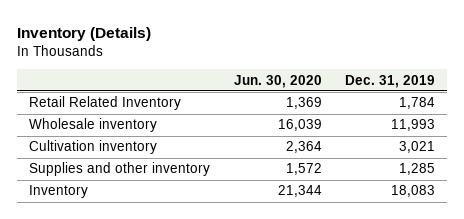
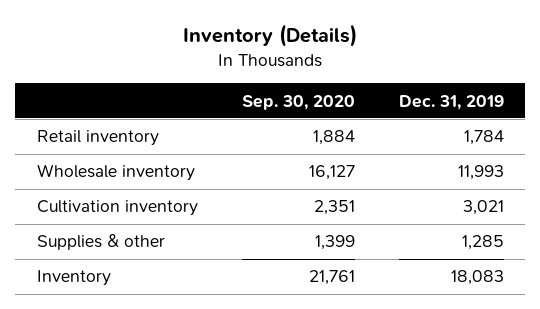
[233,74,322,88] Jun. 30, 2020 -> none
none -> [241,94,355,110] Sep. 30, 2020
[29,96,182,111] Retail Related Inventory -> [36,130,159,147] Retail inventory
[29,162,211,177] Supplies and other inventory -> [36,234,165,251] Supplies & other

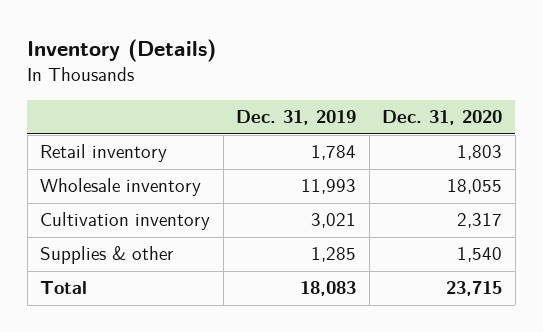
[241,94,355,110] Sep. 30, 2020 -> none
none -> [382,110,503,126] Dec. 31, 2020
[36,270,111,287] Inventory -> [40,281,88,295] Total

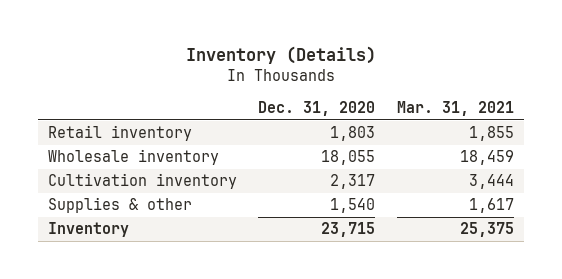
[236,110,357,126] Dec. 31, 2019 -> none
none -> [396,101,514,117] Mar. 31, 2021
[40,281,88,295] Total -> [48,222,130,238] Inventory

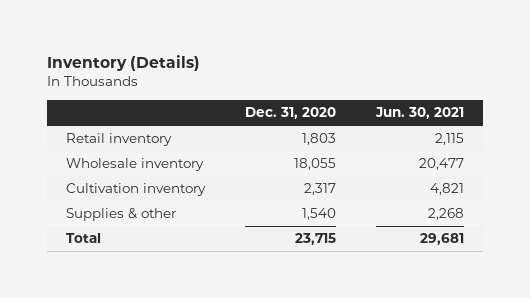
[396,101,514,117] Mar. 31, 2021 -> none
none -> [374,107,464,120] Jun. 30, 2021
[48,222,130,238] Inventory -> [66,233,102,244] Total

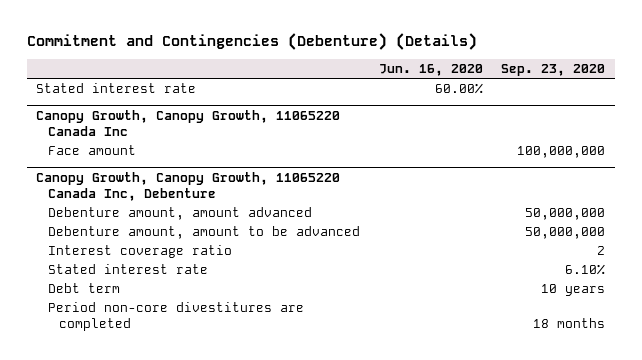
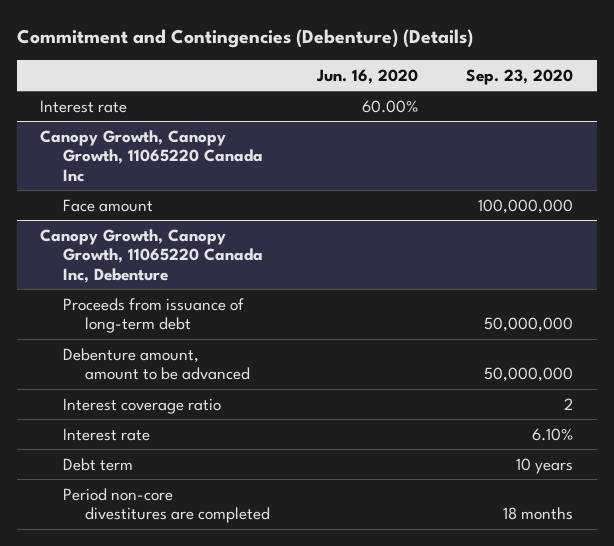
[36,82,197,93] Stated interest rate -> [40,99,128,113] Interest rate
[47,206,312,220] Debenture amount, amount advanced -> [62,297,244,334] Proceeds from issuance of long-term debt
[47,263,208,274] Stated interest rate -> [62,427,150,441] Interest rate

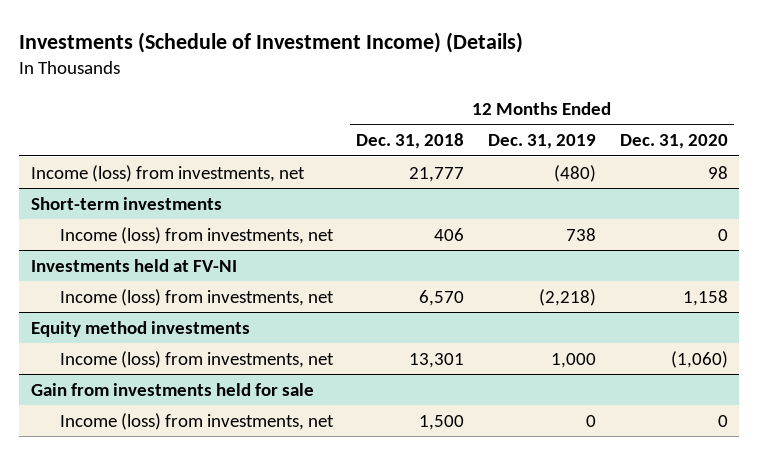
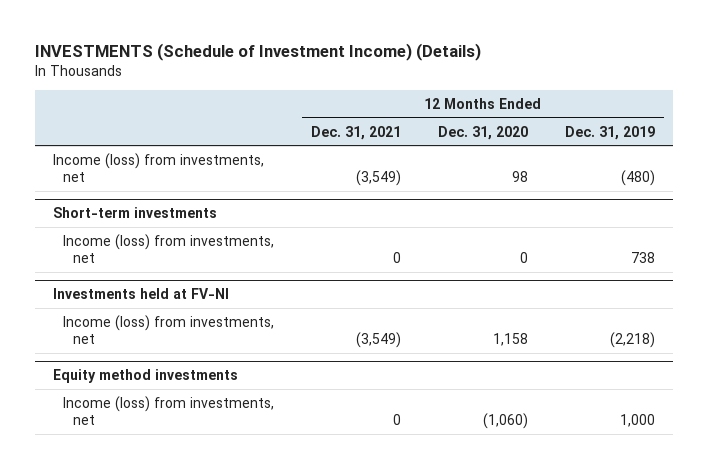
[18,31,523,53] Investments (Schedule of Investment Income) (Details) -> [34,42,481,61] INVESTMENTS (Schedule of Investment Income) (Details)
[356,133,465,150] Dec. 31, 2018 -> none
none -> [311,125,402,140] Dec. 31, 2021
[30,382,314,396] Gain from investments held for sale -> none
[59,412,334,430] Income (loss) from investments, net -> none

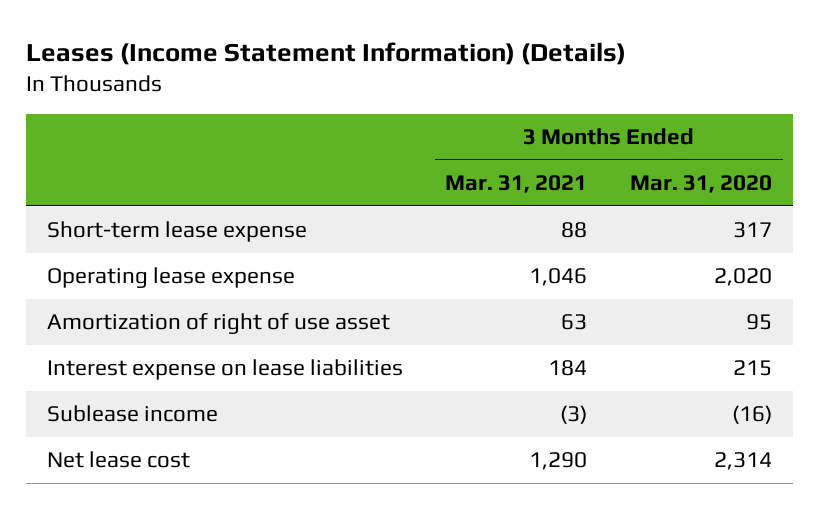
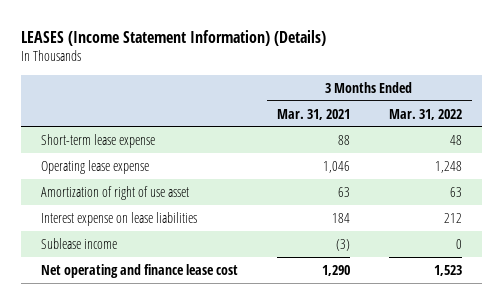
[25,41,626,65] Leases (Income Statement Information) (Details) -> [21,29,327,46] LEASES (Income Statement Information) (Details)
[629,174,772,193] Mar. 31, 2020 -> none
none -> [388,108,462,120] Mar. 31, 2022
[46,451,190,469] Net lease cost -> [40,263,238,278] Net operating and finance lease cost

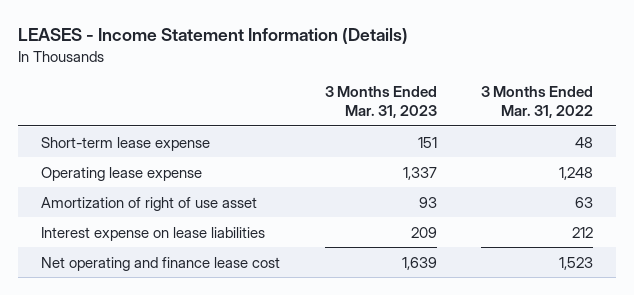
[21,29,327,46] LEASES (Income Statement Information) (Details) -> [18,28,409,45] LEASES - Income Statement Information (Details)
[276,108,350,120] Mar. 31, 2021 -> none
none -> [324,86,437,119] 3 Months Ended Mar. 31, 2023
[40,237,117,249] Sublease income -> none

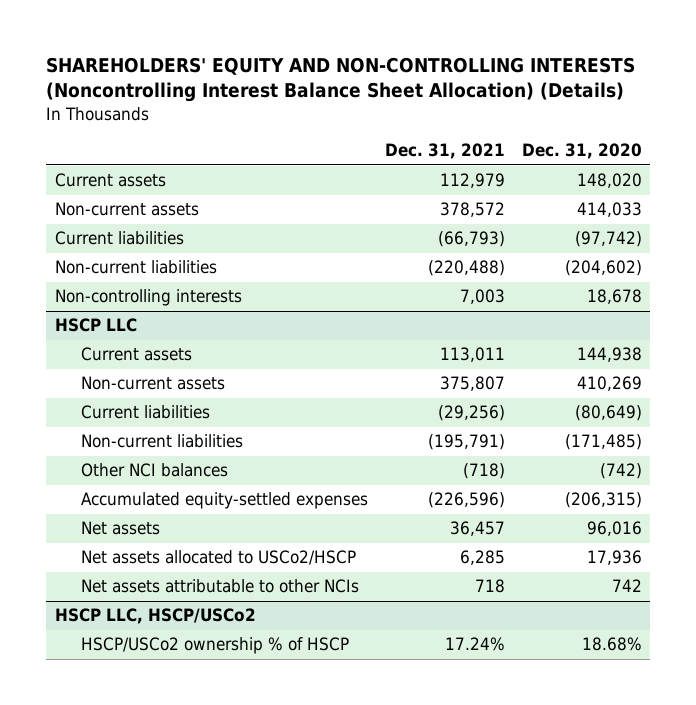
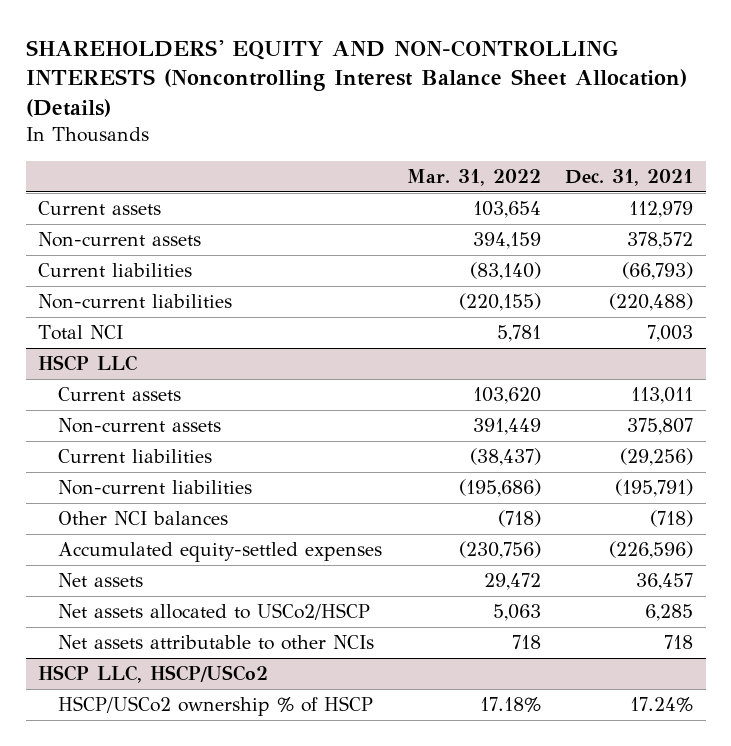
[521,143,642,160] Dec. 31, 2020 -> none
none -> [406,168,541,186] Mar. 31, 2022
[54,289,242,307] Non-controlling interests -> [37,325,123,341] Total NCI

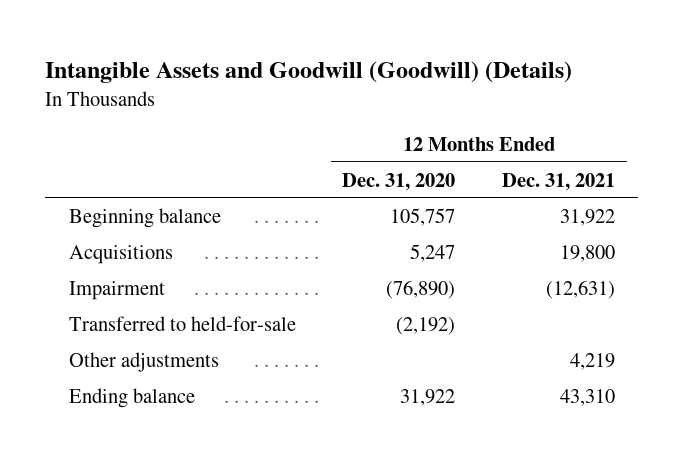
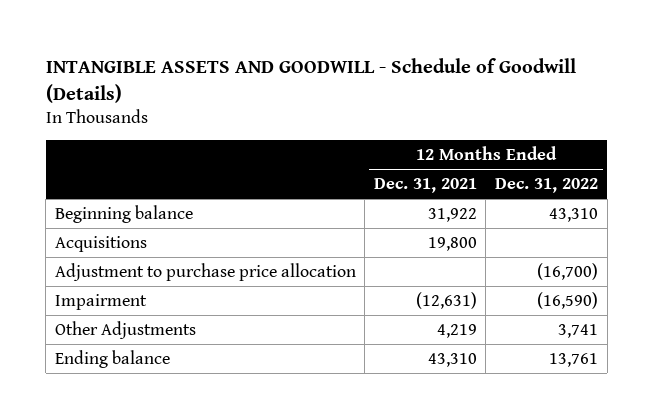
[45,60,573,83] Intangible Assets and Goodwill (Goodwill) (Details) -> [45,57,576,103] INTANGIBLE ASSETS AND GOODWILL - Schedule of Goodwill (Details)
[342,172,456,191] Dec. 31, 2020 -> none
none -> [495,178,599,194] Dec. 31, 2022
none -> [54,262,356,281] Adjustment to purchase price allocation
[68,315,296,331] Transferred to held-for-sale -> none
[68,351,219,372] Other adjustments -> [54,320,196,339] Other Adjustments

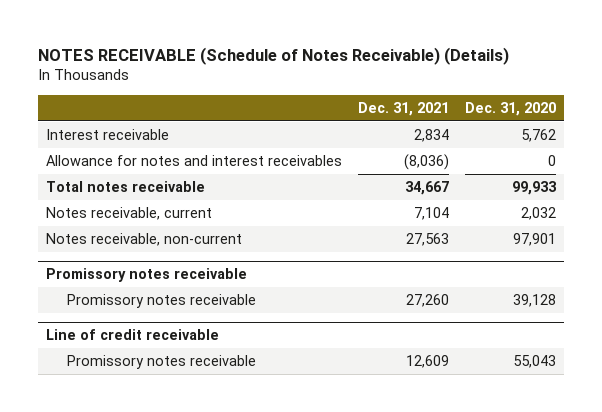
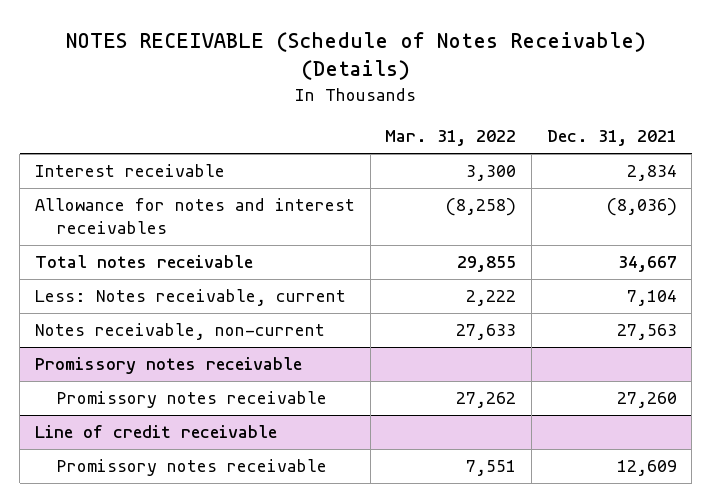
[464,101,556,116] Dec. 31, 2020 -> none
none -> [385,130,517,147] Mar. 31, 2022
[46,207,213,221] Notes receivable, current -> [35,289,347,307] Less: Notes receivable, current

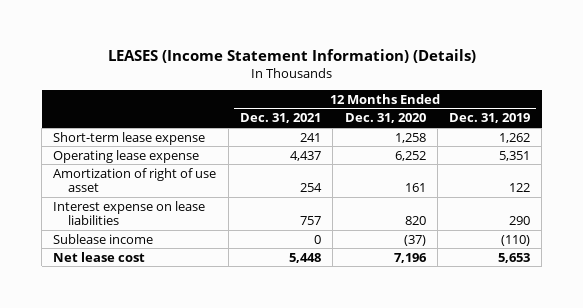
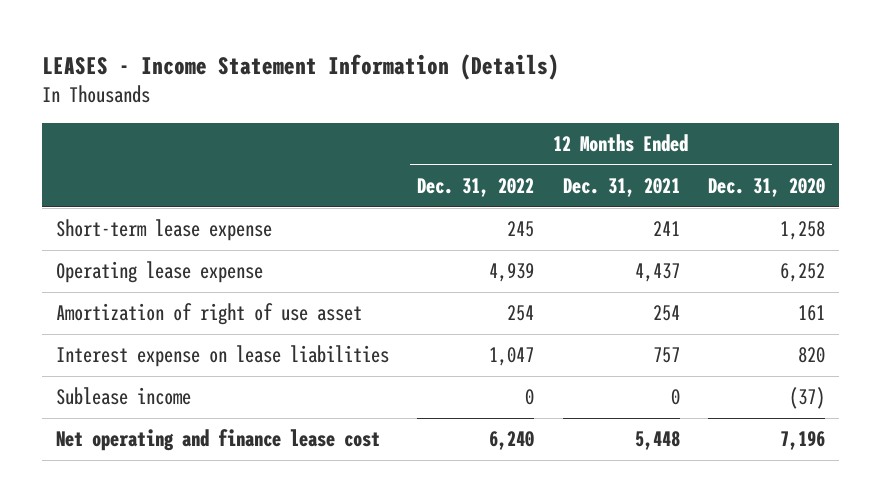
[107,48,476,63] LEASES (Income Statement Information) (Details) -> [41,54,559,81] LEASES - Income Statement Information (Details)
[449,113,531,124] Dec. 31, 2019 -> none
none -> [417,177,535,197] Dec. 31, 2022
[53,251,146,262] Net lease cost -> [56,429,381,452] Net operating and finance lease cost

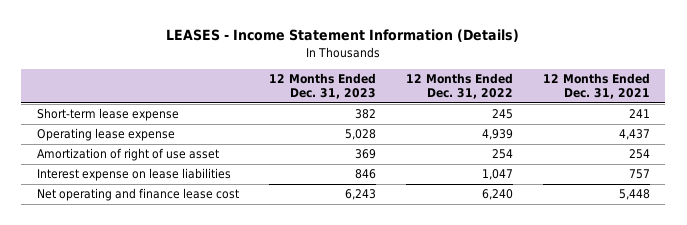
[708,177,826,197] Dec. 31, 2020 -> none
none -> [268,73,376,100] 12 Months Ended Dec. 31, 2023
[56,387,192,406] Sublease income -> none

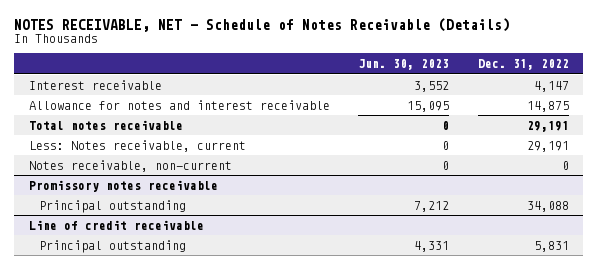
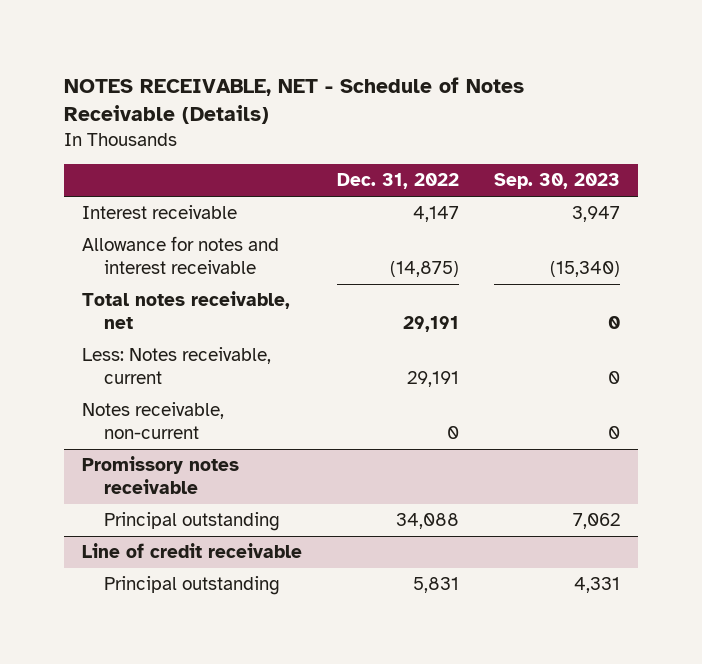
[358,59,450,71] Jun. 30, 2023 -> none
none -> [494,173,621,190] Sep. 30, 2023
[526,100,569,112] 14,875 -> [390,260,460,277] (14,875)
[28,119,183,130] Total notes receivable -> [81,291,290,329] Total notes receivable, net

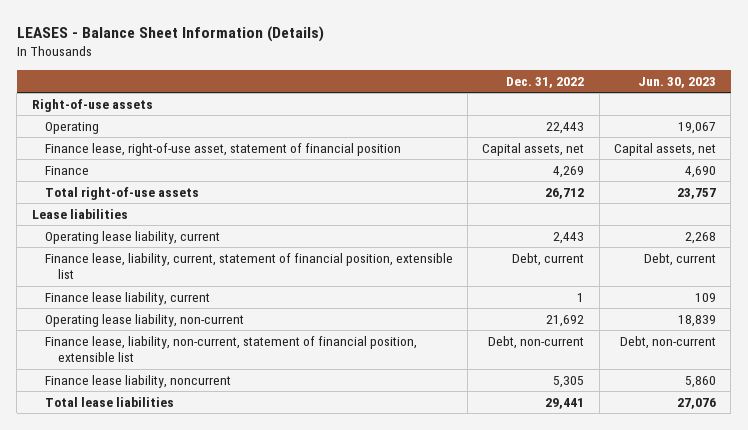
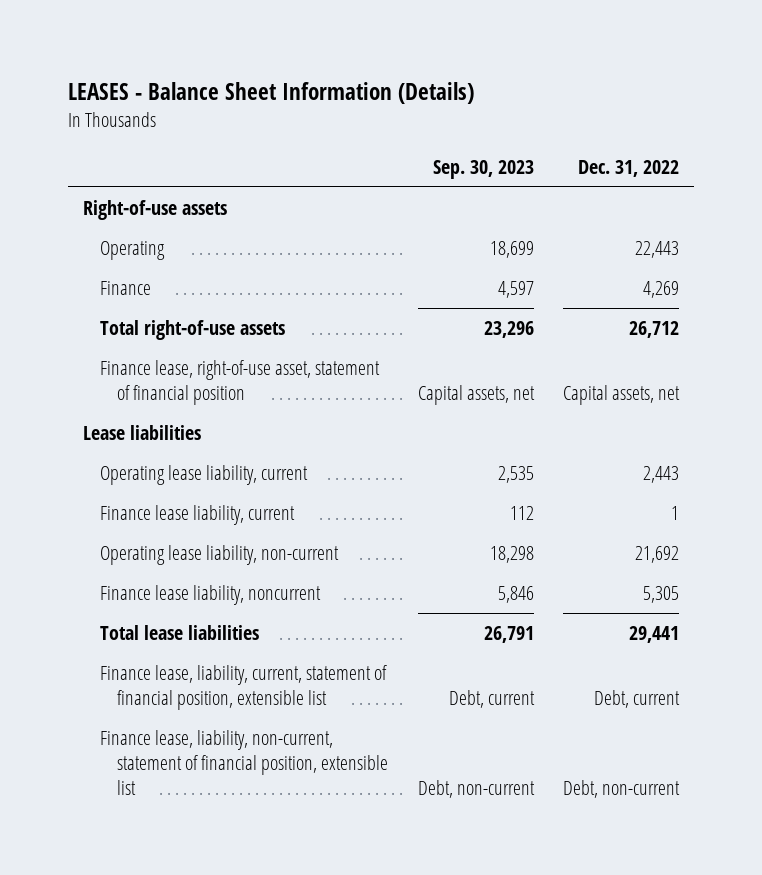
[638,76,717,88] Jun. 30, 2023 -> none
none -> [432,160,534,180] Sep. 30, 2023
[44,143,401,157] Finance lease, right-of-use asset, statement of financial position -> [100,360,381,405] Finance lease, right-of-use asset, statement of financial position
[44,253,453,280] Finance lease, liability, current, statement of financial position, extensible list -> [100,665,388,710] Finance lease, liability, current, statement of financial position, extensible list
[44,336,417,363] Finance lease, liability, non-current, statement of financial position, extensible list -> [100,730,389,795] Finance lease, liability, non-current, statement of financial position, extensible list

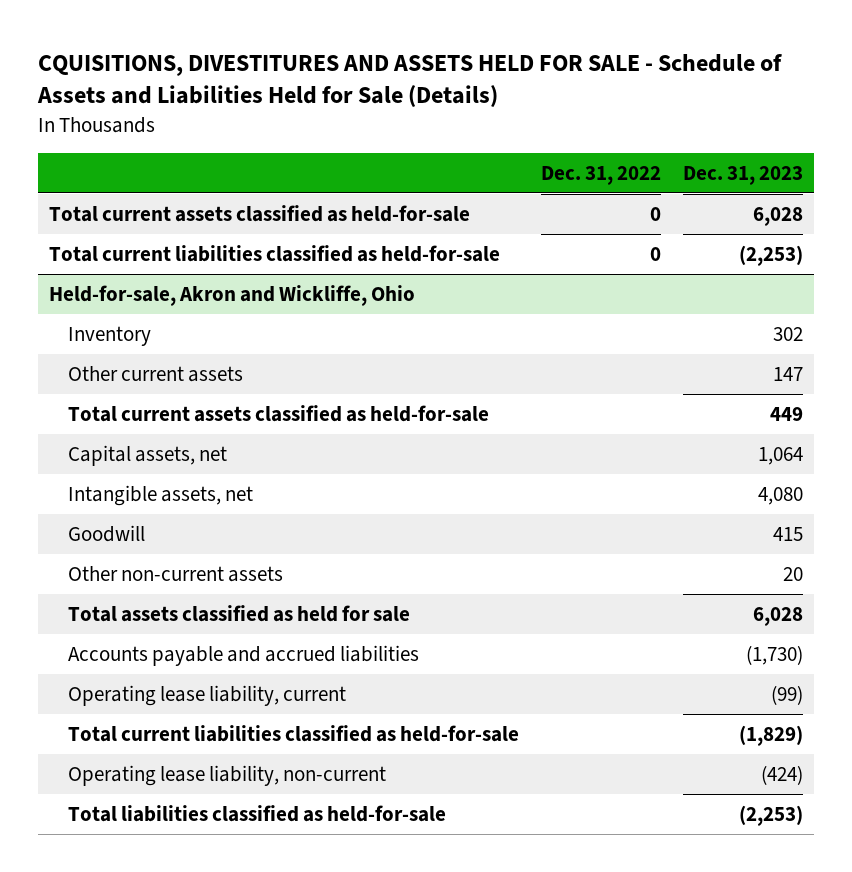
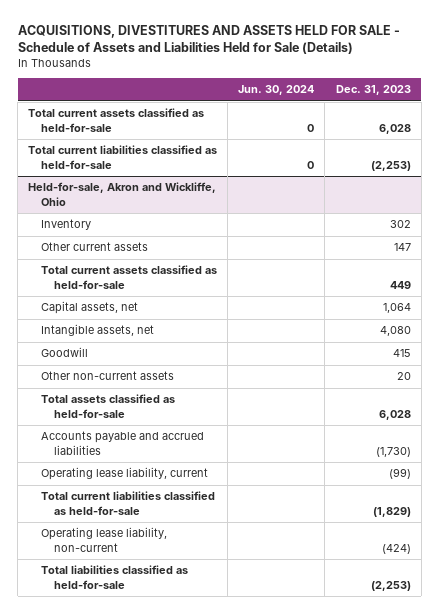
[37,53,783,108] CQUISITIONS, DIVESTITURES AND ASSETS HELD FOR SALE - Schedule of Assets and Liabilities Held for Sale (Details) -> [17,24,400,55] ACQUISITIONS, DIVESTITURES AND ASSETS HELD FOR SALE - Schedule of Assets and Liabilities Held for Sale (Details)
[540,165,661,185] Dec. 31, 2022 -> none
none -> [238,85,315,96] Jun. 30, 2024
[68,604,411,622] Total assets classified as held for sale -> [41,394,176,418] Total assets classified as held-for-sale

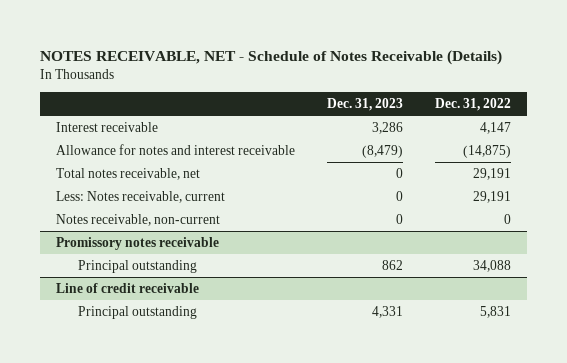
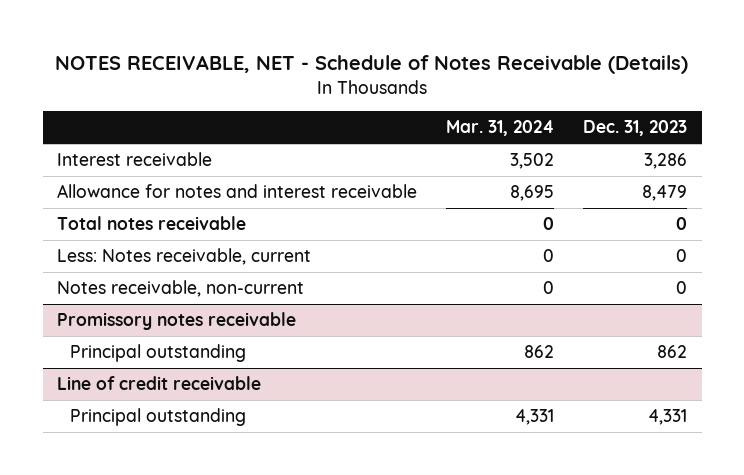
[434,98,511,112] Dec. 31, 2022 -> none
none -> [446,120,555,137] Mar. 31, 2024
[362,144,404,158] (8,479) -> [642,185,688,202] 8,479
[56,167,201,180] Total notes receivable, net -> [57,216,247,231] Total notes receivable

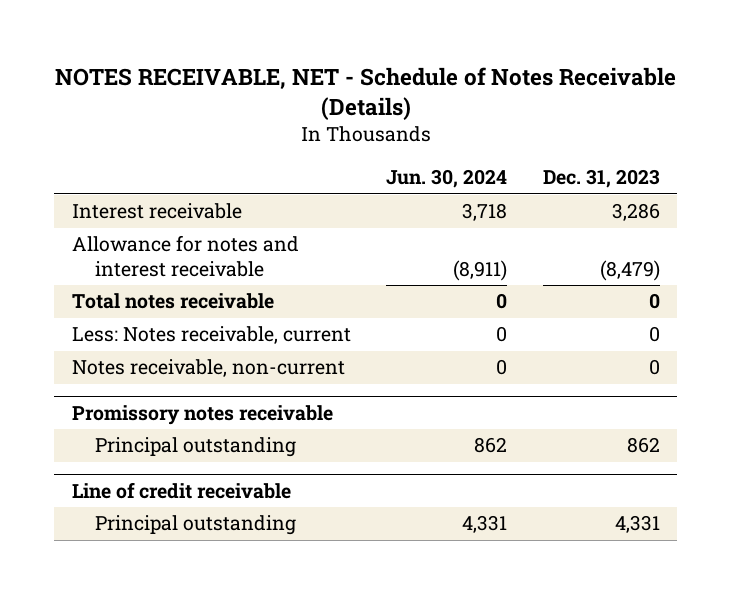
[446,120,555,137] Mar. 31, 2024 -> none
none -> [386,169,508,189] Jun. 30, 2024
[642,185,688,202] 8,479 -> [599,259,660,281] (8,479)

